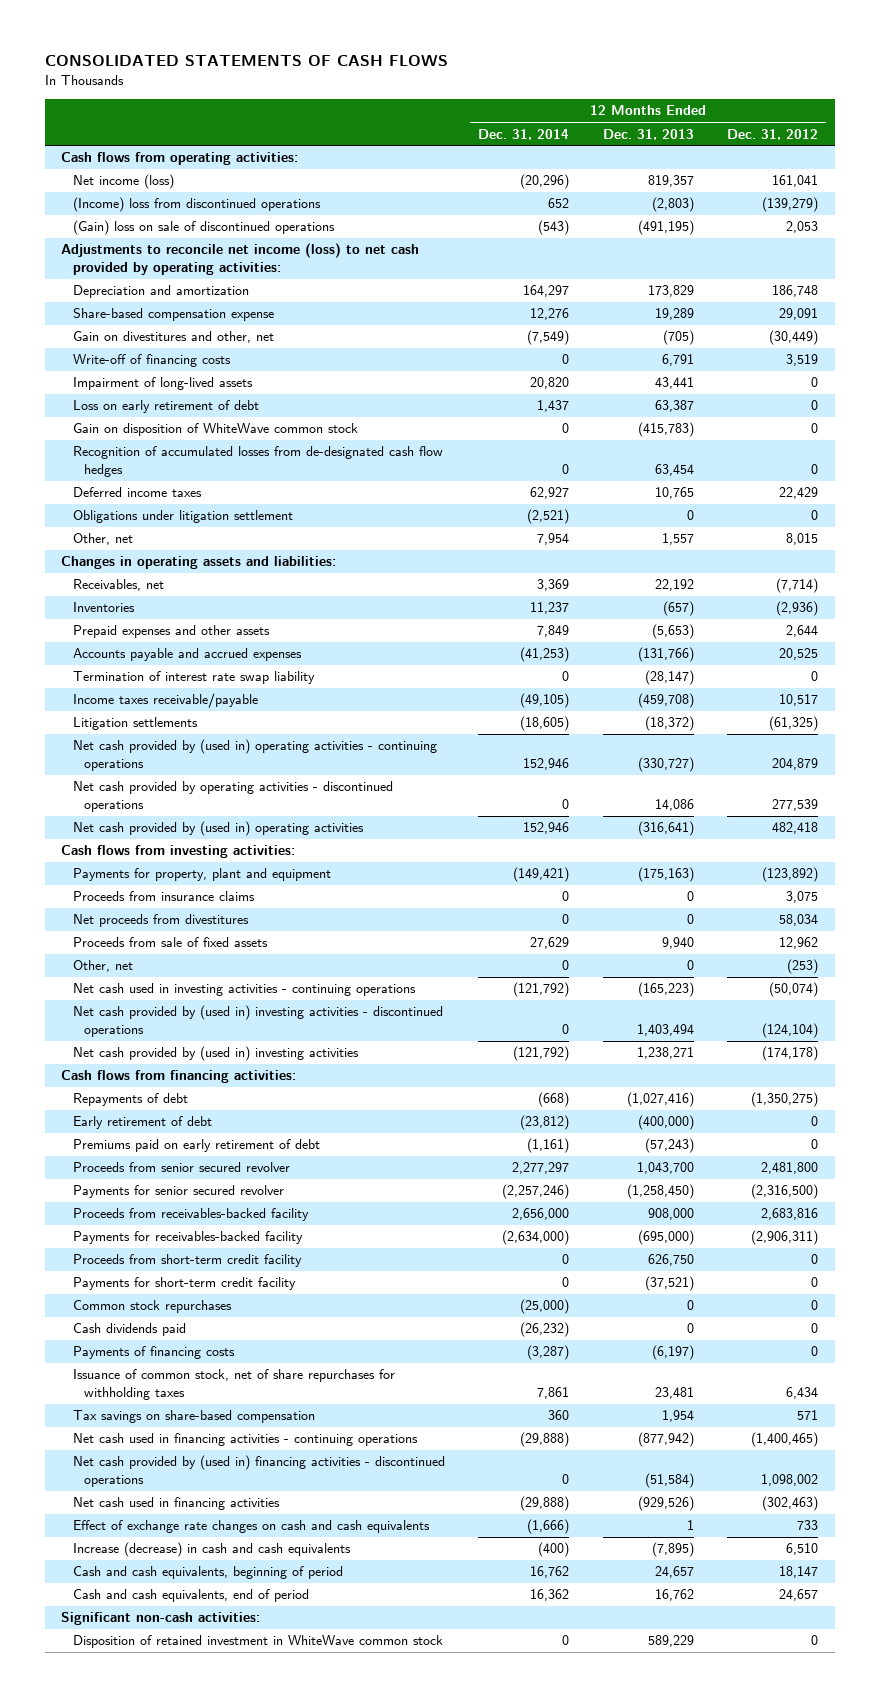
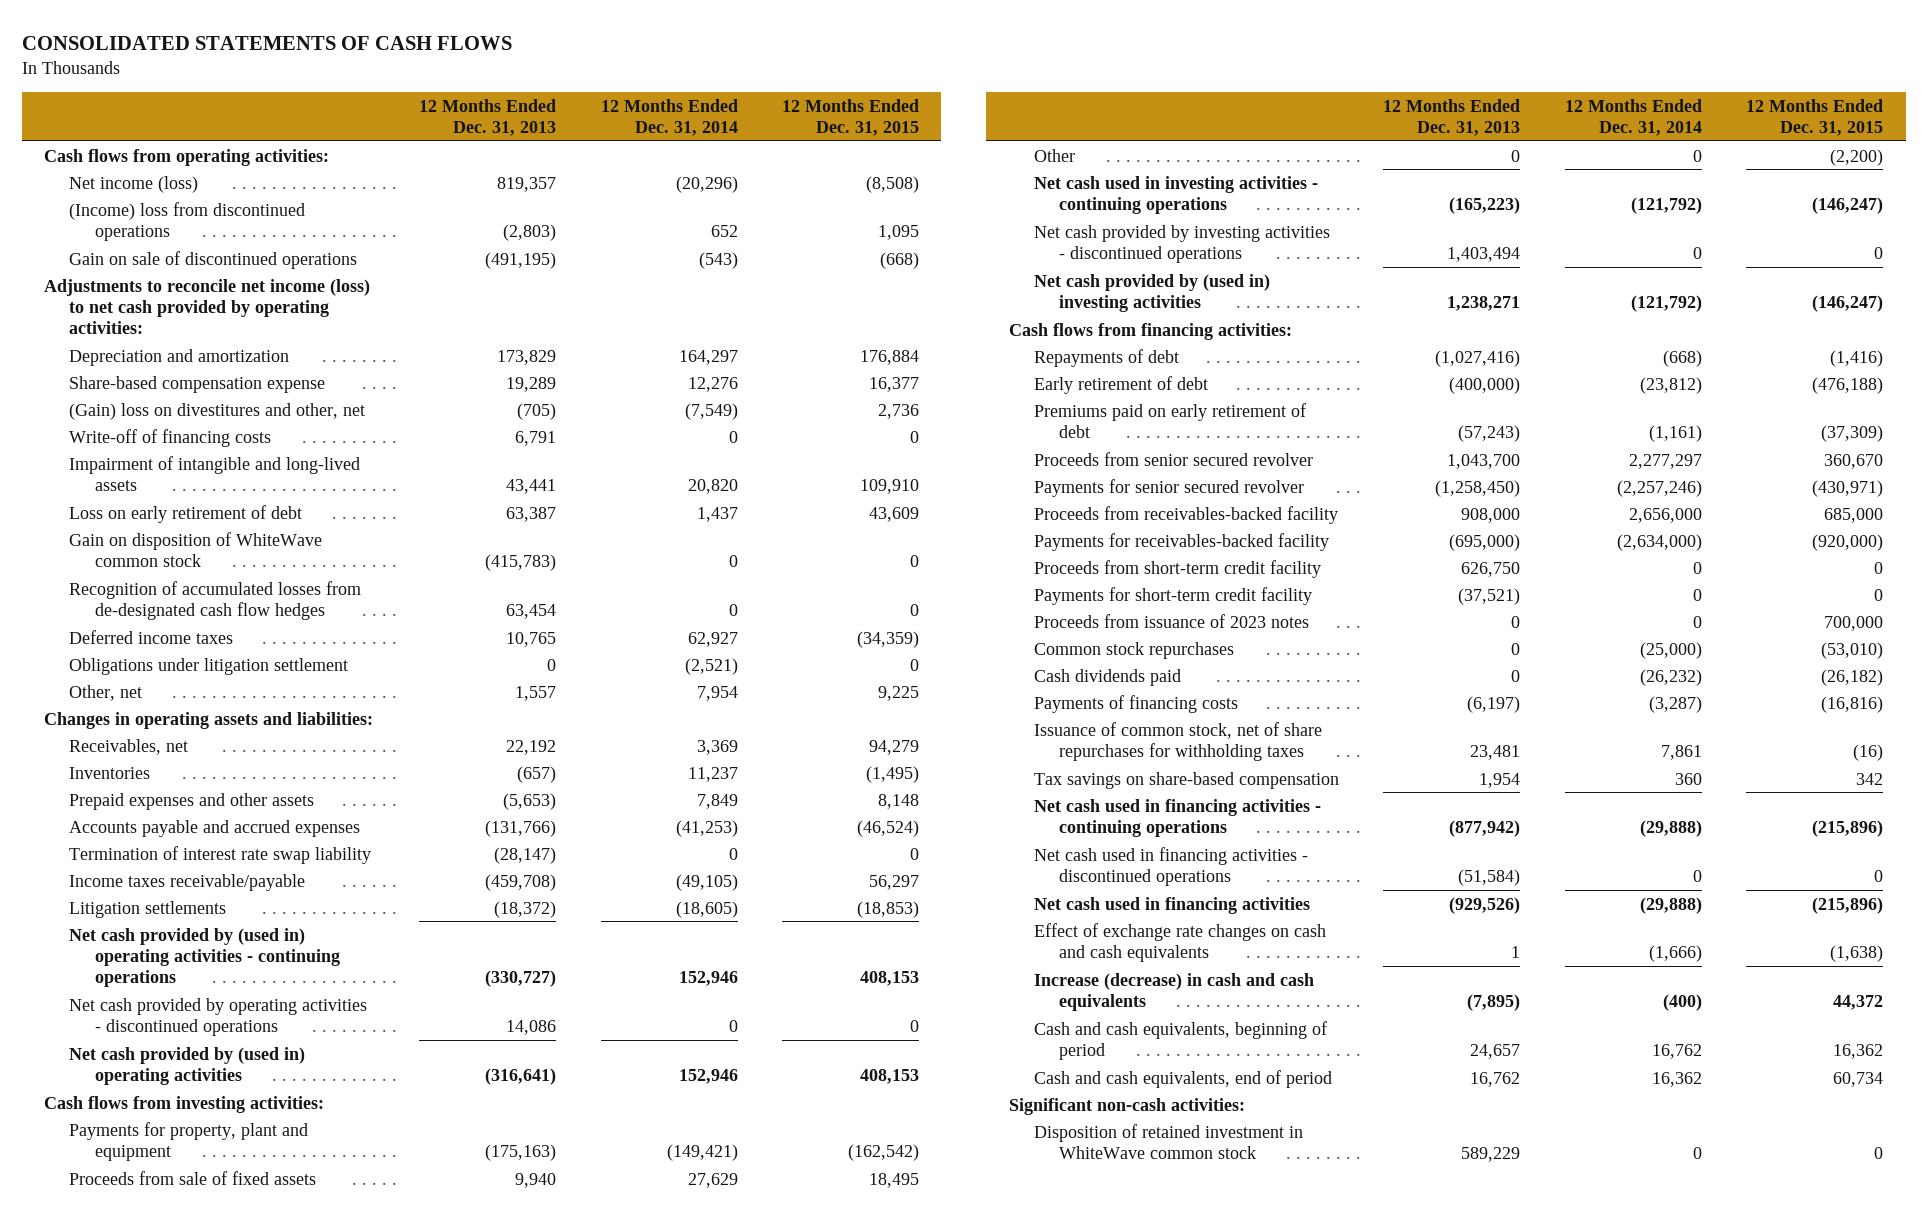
[727,128,819,140] Dec. 31, 2012 -> none
none -> [782,98,920,136] 12 Months Ended Dec. 31, 2015
[72,220,335,236] (Gain) loss on sale of discontinued operations -> [69,250,358,269] Gain on sale of discontinued operations
[72,331,274,344] Gain on divestitures and other, net -> [69,402,366,420] (Gain) loss on divestitures and other, net
[72,377,253,391] Impairment of long-lived assets -> [69,455,361,491] Impairment of intangible and long-lived assets
[72,891,255,902] Proceeds from insurance claims -> none
[72,914,249,928] Net proceeds from divestitures -> none
[72,960,133,973] Other, net -> [1033,148,1075,162] Other
[72,1005,443,1038] Net cash provided by (used in) investing activities - discontinued operations -> [1033,224,1330,263] Net cash provided by investing activities - discontinued operations
none -> [1033,613,1309,628] Proceeds from issuance of 2023 notes
[72,1455,445,1488] Net cash provided by (used in) financing activities - discontinued operations -> [1033,846,1308,886] Net cash used in financing activities - discontinued operations

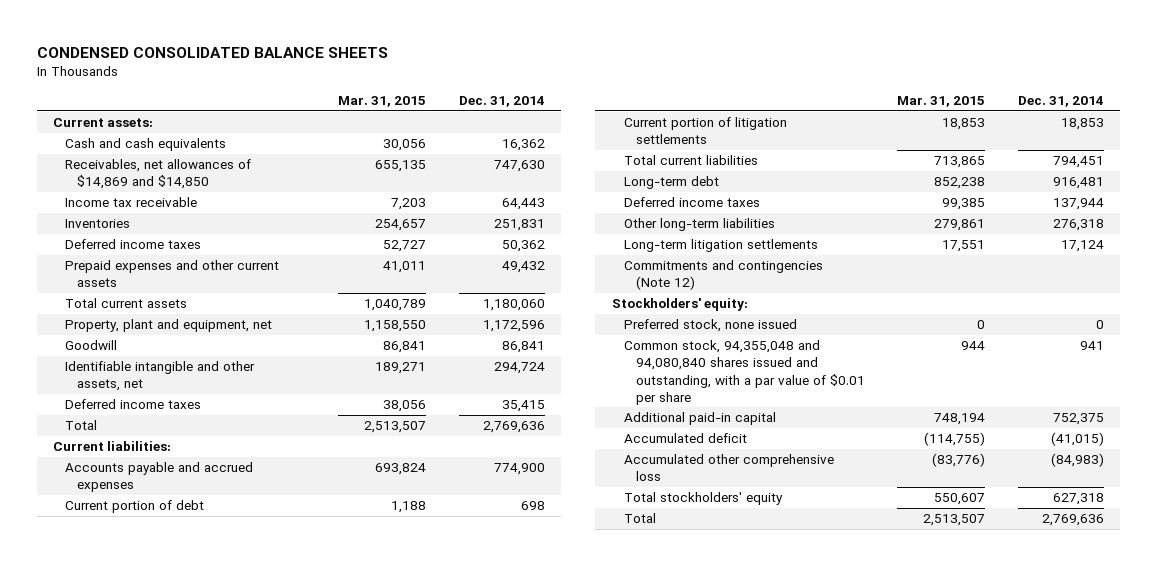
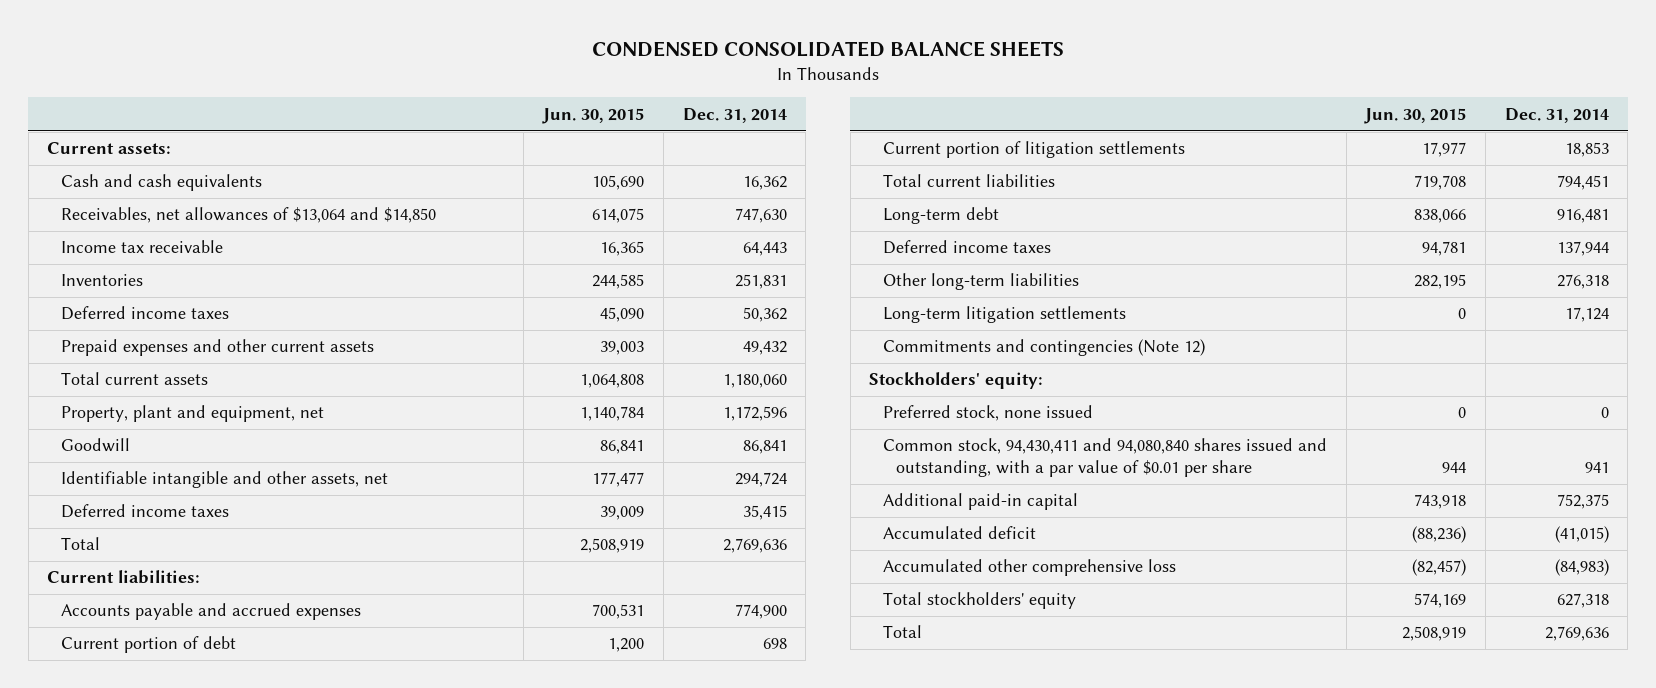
[338,96,427,108] Mar. 31, 2015 -> none
none -> [542,107,645,124] Jun. 30, 2015
[64,159,251,190] Receivables, net allowances of $14,869 and $14,850 -> [60,207,436,224] Receivables, net allowances of $13,064 and $14,850
[623,340,865,405] Common stock, 94,355,048 and 94,080,840 shares issued and outstanding, with a par value of $0.01 per share -> [882,438,1327,478] Common stock, 94,430,411 and 94,080,840 shares issued and outstanding, with a par value of $0.01 per share

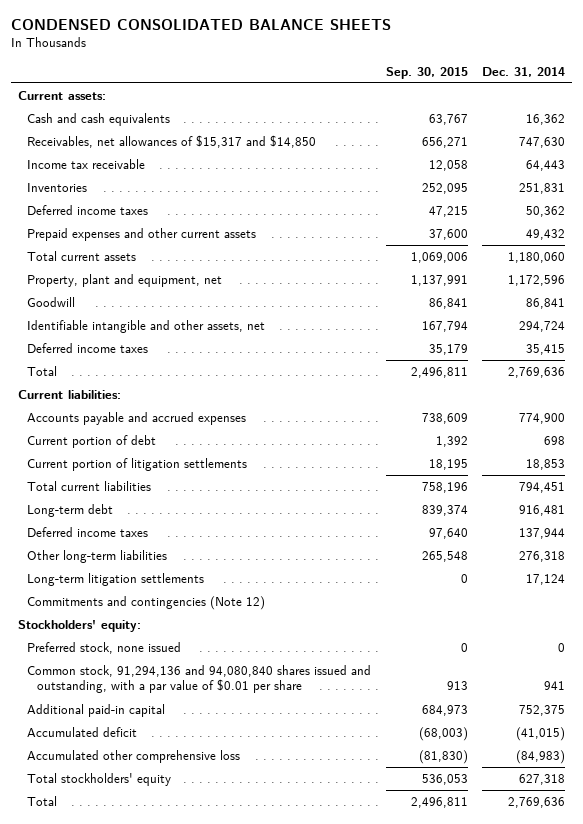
[542,107,645,124] Jun. 30, 2015 -> none
none -> [385,66,468,79] Sep. 30, 2015
[60,207,436,224] Receivables, net allowances of $13,064 and $14,850 -> [27,134,317,148] Receivables, net allowances of $15,317 and $14,850
[882,438,1327,478] Common stock, 94,430,411 and 94,080,840 shares issued and outstanding, with a par value of $0.01 per share -> [27,664,372,694] Common stock, 91,294,136 and 94,080,840 shares issued and outstanding, with a par value of $0.01 per share

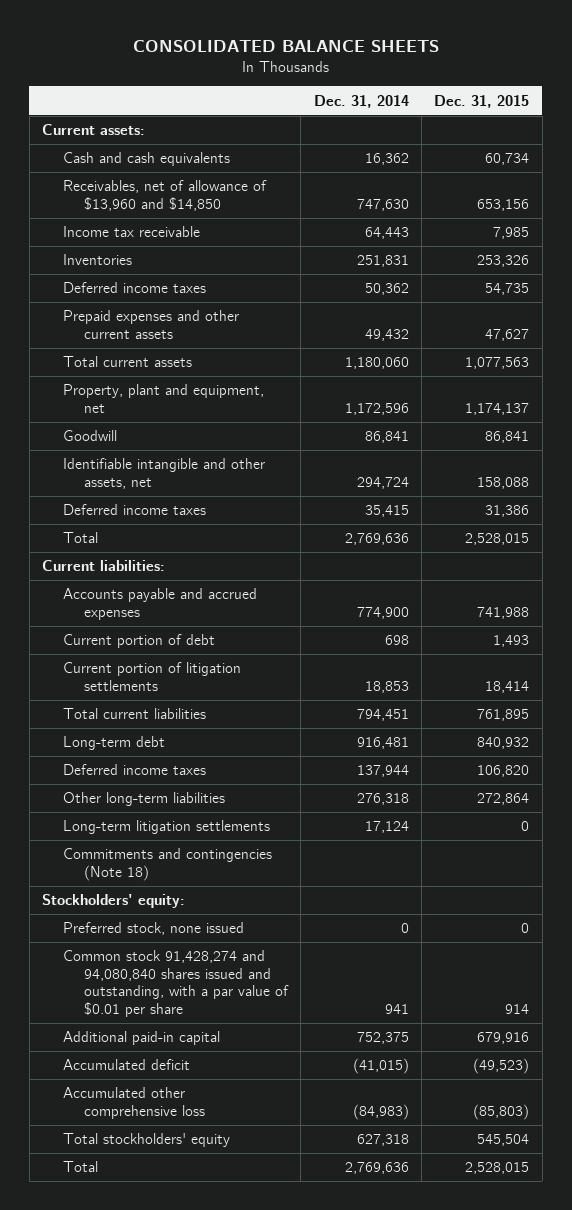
[10,19,391,31] CONDENSED CONSOLIDATED BALANCE SHEETS -> [132,40,439,53] CONSOLIDATED BALANCE SHEETS
[385,66,468,79] Sep. 30, 2015 -> none
none -> [434,94,530,108] Dec. 31, 2015
[27,134,317,148] Receivables, net allowances of $15,317 and $14,850 -> [62,180,267,211] Receivables, net of allowance of $13,960 and $14,850
[27,595,266,610] Commitments and contingencies (Note 12) -> [62,848,272,881] Commitments and contingencies (Note 18)
[27,664,372,694] Common stock, 91,294,136 and 94,080,840 shares issued and outstanding, with a par value of $0.01 per share -> [62,950,289,1017] Common stock 91,428,274 and 94,080,840 shares issued and outstanding, with a par value of $0.01 per share

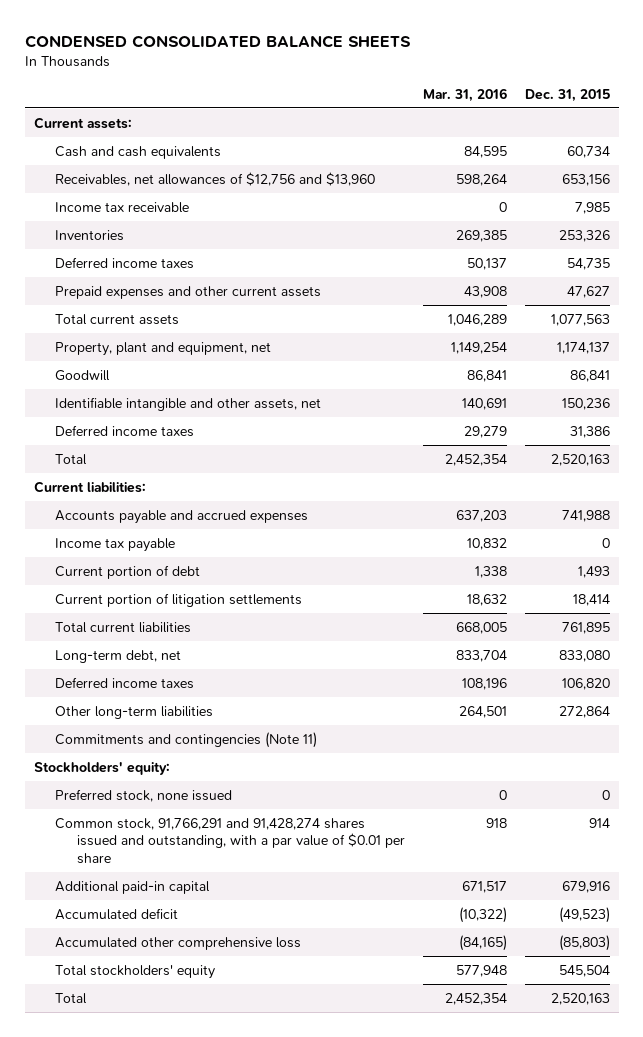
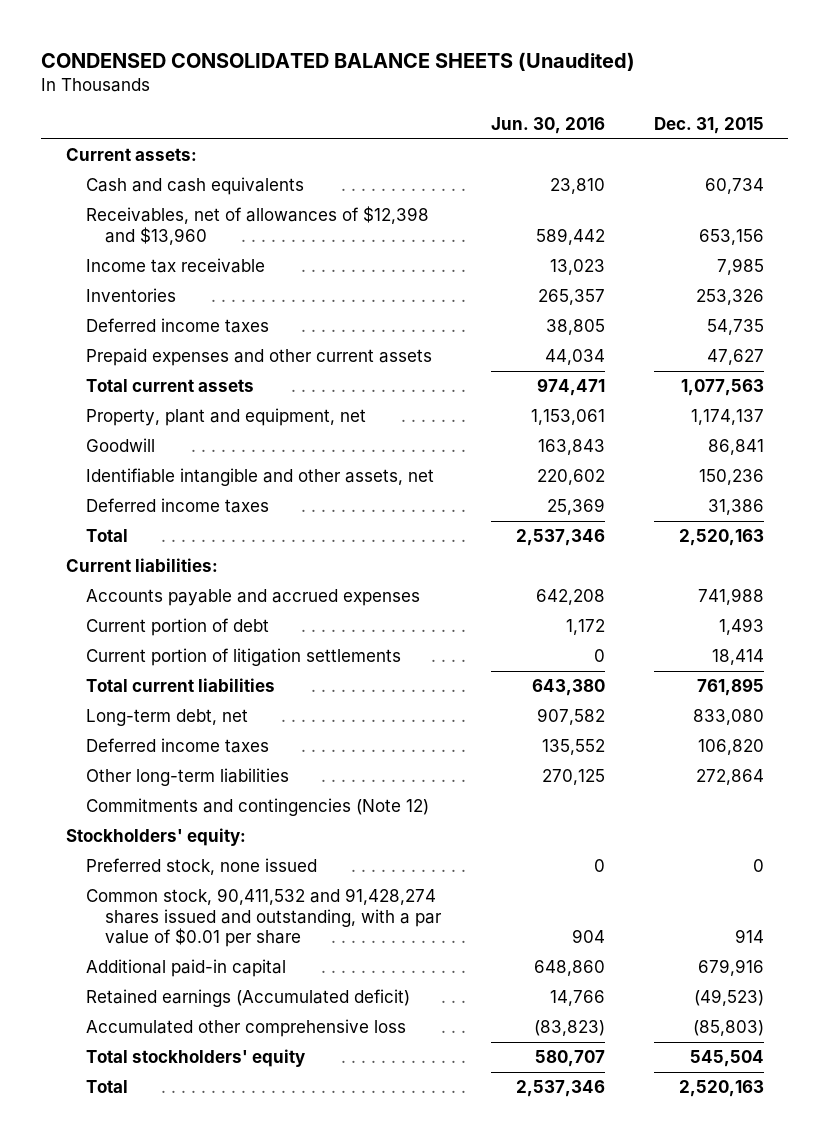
[24,34,411,48] CONDENSED CONSOLIDATED BALANCE SHEETS -> [41,51,636,71] CONDENSED CONSOLIDATED BALANCE SHEETS (Unaudited)
[422,87,507,102] Mar. 31, 2016 -> none
none -> [490,116,605,134] Jun. 30, 2016
[55,171,376,186] Receivables, net allowances of $12,756 and $13,960 -> [85,206,429,245] Receivables, net of allowances of $12,398 and $13,960
[55,537,176,552] Income tax payable -> none
[55,731,318,748] Commitments and contingencies (Note 11) -> [85,798,429,817] Commitments and contingencies (Note 12)
[55,817,405,864] Common stock, 91,766,291 and 91,428,274 shares issued and outstanding, with a par value of $0.01 per share -> [85,888,443,948] Common stock, 90,411,532 and 91,428,274 shares issued and outstanding, with a par value of $0.01 per share
[55,907,179,920] Accumulated deficit -> [85,989,410,1008] Retained earnings (Accumulated deficit)

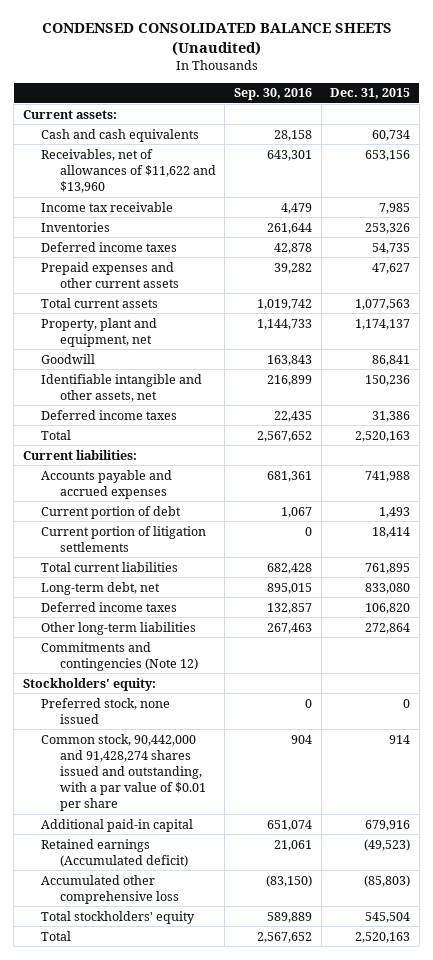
[490,116,605,134] Jun. 30, 2016 -> none
none -> [233,88,312,101] Sep. 30, 2016
[85,206,429,245] Receivables, net of allowances of $12,398 and $13,960 -> [41,148,216,193] Receivables, net of allowances of $11,622 and $13,960
[85,888,443,948] Common stock, 90,411,532 and 91,428,274 shares issued and outstanding, with a par value of $0.01 per share -> [41,733,206,812] Common stock, 90,442,000 and 91,428,274 shares issued and outstanding, with a par value of $0.01 per share

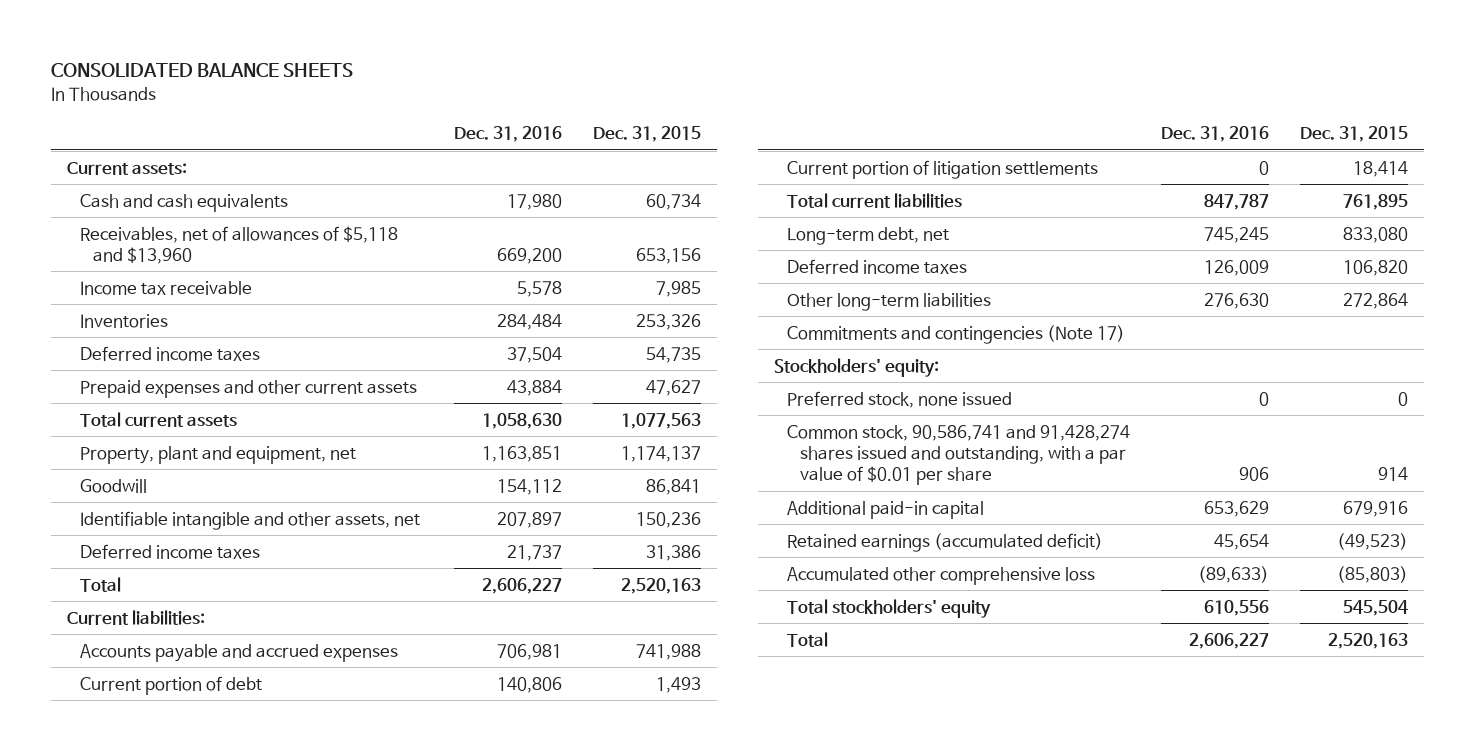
[41,23,392,56] CONDENSED CONSOLIDATED BALANCE SHEETS (Unaudited) -> [51,63,354,78] CONSOLIDATED BALANCE SHEETS
[233,88,312,101] Sep. 30, 2016 -> none
none -> [454,126,563,143] Dec. 31, 2016
[41,148,216,193] Receivables, net of allowances of $11,622 and $13,960 -> [79,225,398,264] Receivables, net of allowances of $5,118 and $13,960
[41,641,198,671] Commitments and contingencies (Note 12) -> [787,324,1126,344] Commitments and contingencies (Note 17)
[41,733,206,812] Common stock, 90,442,000 and 91,428,274 shares issued and outstanding, with a par value of $0.01 per share -> [787,424,1131,486] Common stock, 90,586,741 and 91,428,274 shares issued and outstanding, with a par value of $0.01 per share
[41,838,188,867] Retained earnings (Accumulated deficit) -> [787,532,1104,552] Retained earnings (accumulated deficit)

